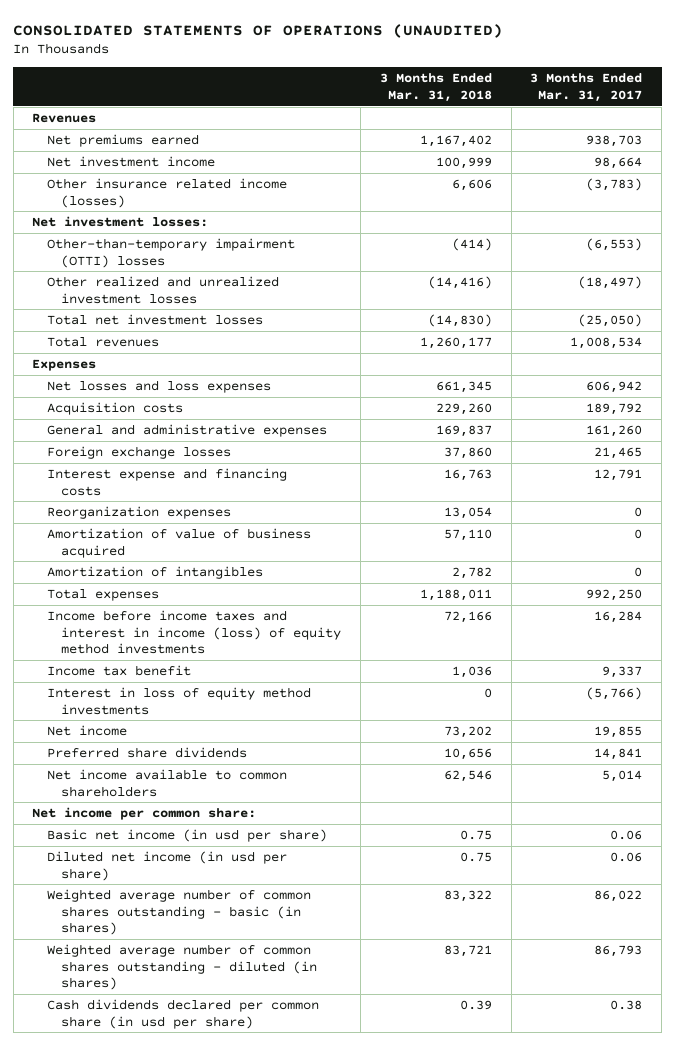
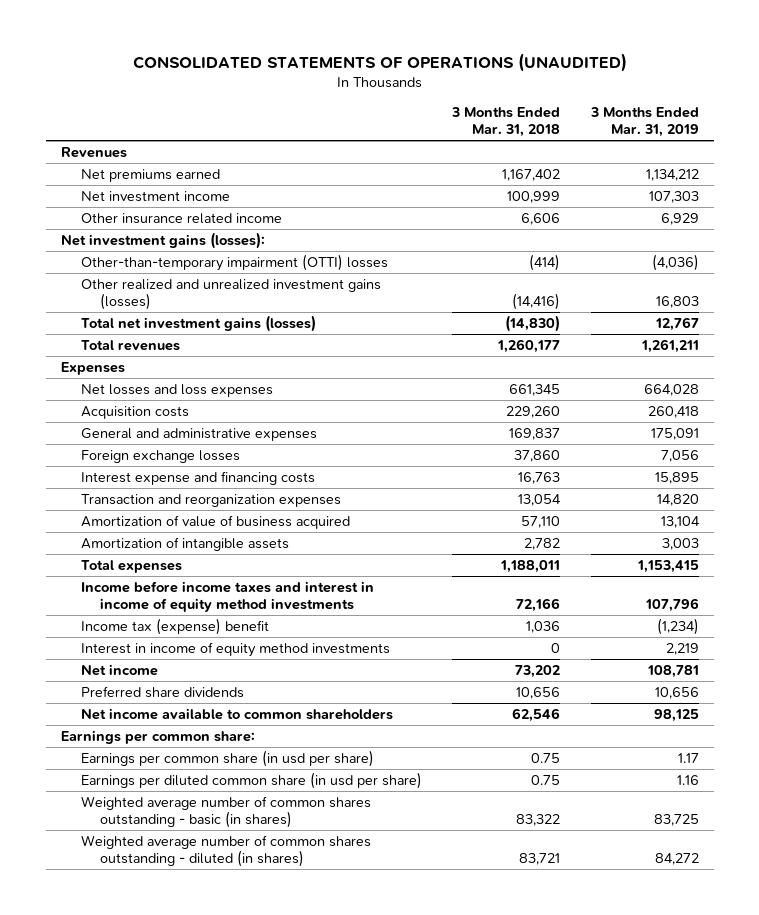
[530,73,643,102] 3 Months Ended Mar. 31, 2017 -> none
none -> [589,107,699,138] 3 Months Ended Mar. 31, 2019
[46,178,287,208] Other insurance related income (losses) -> [80,212,282,224] Other insurance related income
[32,216,209,228] Net investment losses: -> [60,231,265,249] Net investment gains (losses):
[46,276,279,304] Other realized and unrealized investment losses -> [80,278,381,310] Other realized and unrealized investment gains (losses)
[46,314,263,326] Total net investment losses -> [80,314,316,332] Total net investment gains (losses)
[46,506,231,520] Reorganization expenses -> [80,493,341,507] Transaction and reorganization expenses
[46,566,263,580] Amortization of intangibles -> [80,536,289,551] Amortization of intangible assets
[46,610,342,654] Income before income taxes and interest in income (loss) of equity method investments -> [80,580,374,612] Income before income taxes and interest in income of equity method investments
[46,665,191,677] Income tax benefit -> [80,617,269,635] Income tax (expense) benefit
[46,687,311,715] Interest in loss of equity method investments -> [80,641,390,657] Interest in income of equity method investments
[32,807,257,821] Net income per common share: -> [60,729,255,744] Earnings per common share:
[46,829,327,843] Basic net income (in usd per share) -> [80,749,374,767] Earnings per common share (in usd per share)
[46,851,287,881] Diluted net income (in usd per share) -> [80,771,422,789] Earnings per diluted common share (in usd per share)
[46,999,319,1029] Cash dividends declared per common share (in usd per share) -> none

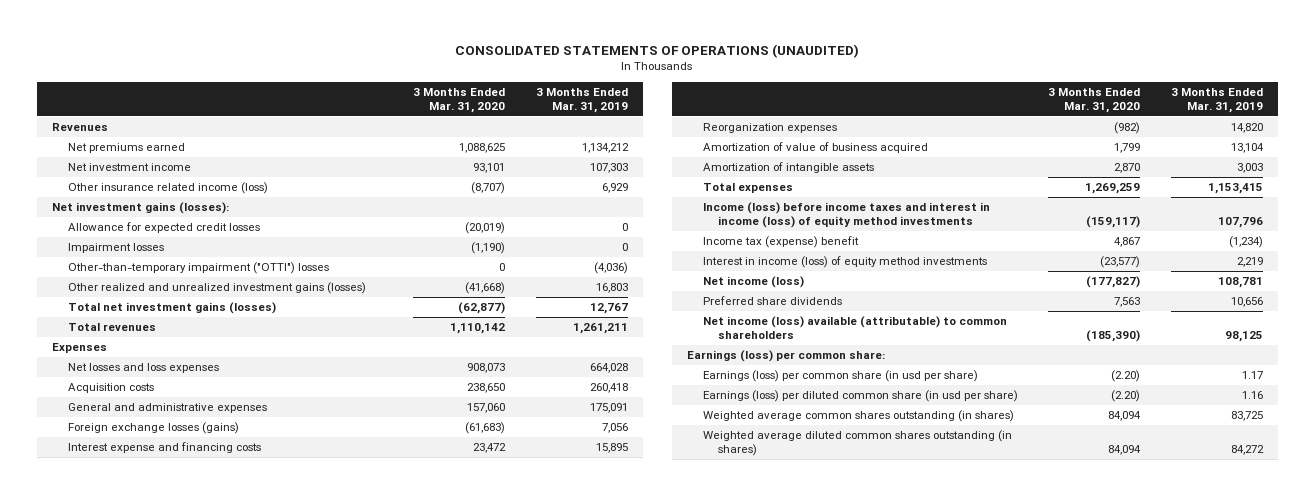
[451,107,561,138] 3 Months Ended Mar. 31, 2018 -> none
none -> [413,87,506,114] 3 Months Ended Mar. 31, 2020
[80,212,282,224] Other insurance related income -> [67,181,268,194] Other insurance related income (loss)
none -> [67,221,260,233] Allowance for expected credit losses
none -> [67,242,164,253] Impairment losses
[80,253,388,271] Other-than-temporary impairment (OTTI) losses -> [67,261,329,274] Other-than-temporary impairment ("OTTI") losses
[80,449,240,463] Foreign exchange losses -> [67,421,239,434] Foreign exchange losses (gains)
[80,493,341,507] Transaction and reorganization expenses -> [702,122,837,133] Reorganization expenses
[80,580,374,612] Income before income taxes and interest in income of equity method investments -> [702,201,990,229] Income (loss) before income taxes and interest in income (loss) of equity method investments
[80,641,390,657] Interest in income of equity method investments -> [702,255,987,268] Interest in income (loss) of equity method investments
[80,663,158,676] Net income -> [702,275,804,288] Net income (loss)
[80,707,393,720] Net income available to common shareholders -> [702,315,1007,340] Net income (loss) available (attributable) to common shareholders
[60,729,255,744] Earnings per common share: -> [686,349,885,362] Earnings (loss) per common share:
[80,749,374,767] Earnings per common share (in usd per share) -> [702,369,978,382] Earnings (loss) per common share (in usd per share)
[80,771,422,789] Earnings per diluted common share (in usd per share) -> [702,389,1018,402] Earnings (loss) per diluted common share (in usd per share)
[80,795,371,828] Weighted average number of common shares outstanding - basic (in shares) -> [702,409,1014,422] Weighted average common shares outstanding (in shares)
[80,834,371,867] Weighted average number of common shares outstanding - diluted (in shares) -> [702,429,1012,457] Weighted average diluted common shares outstanding (in shares)

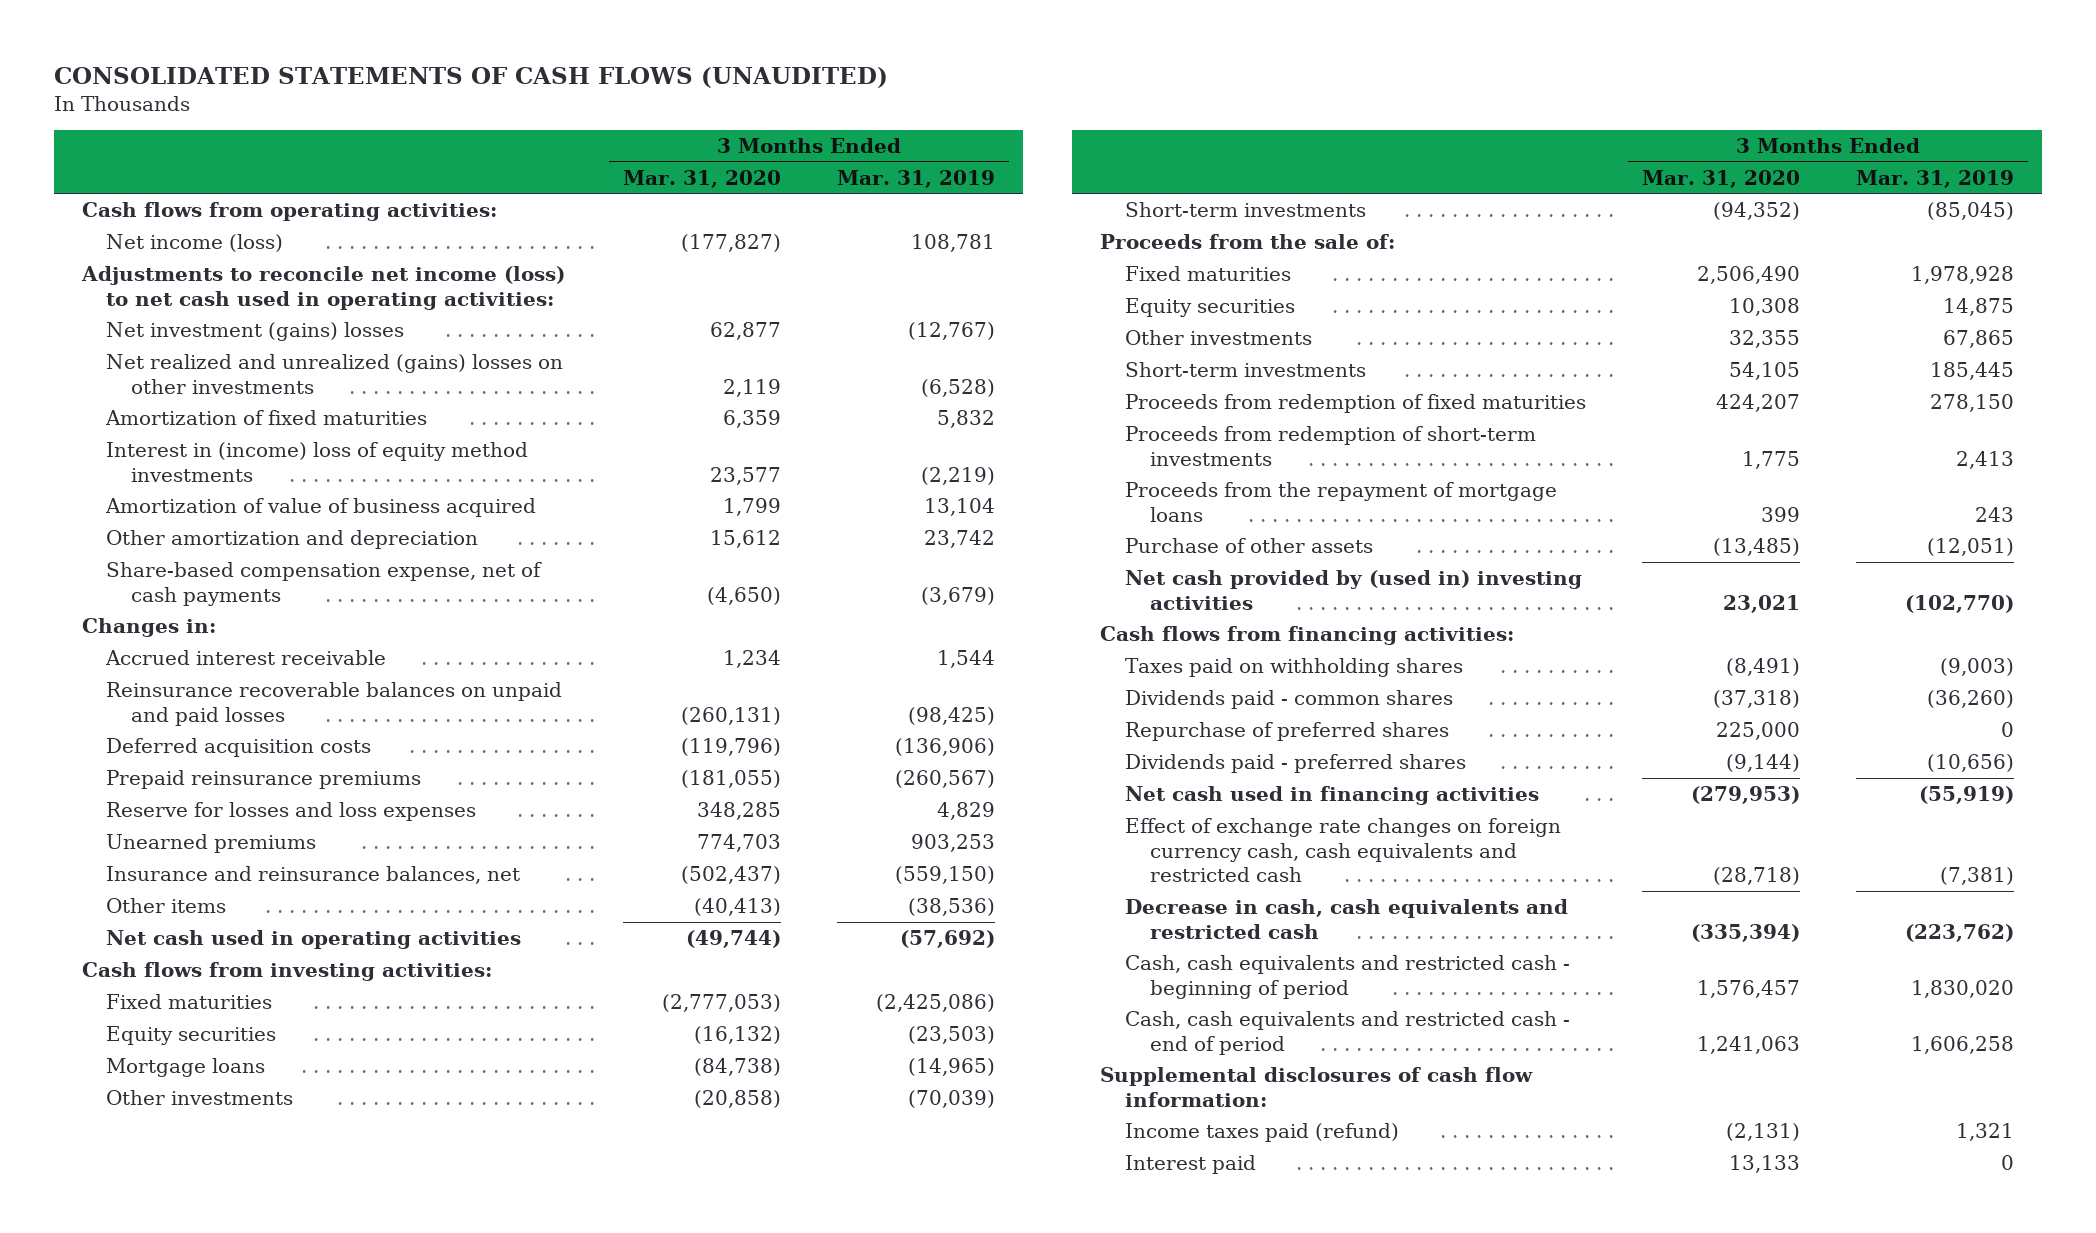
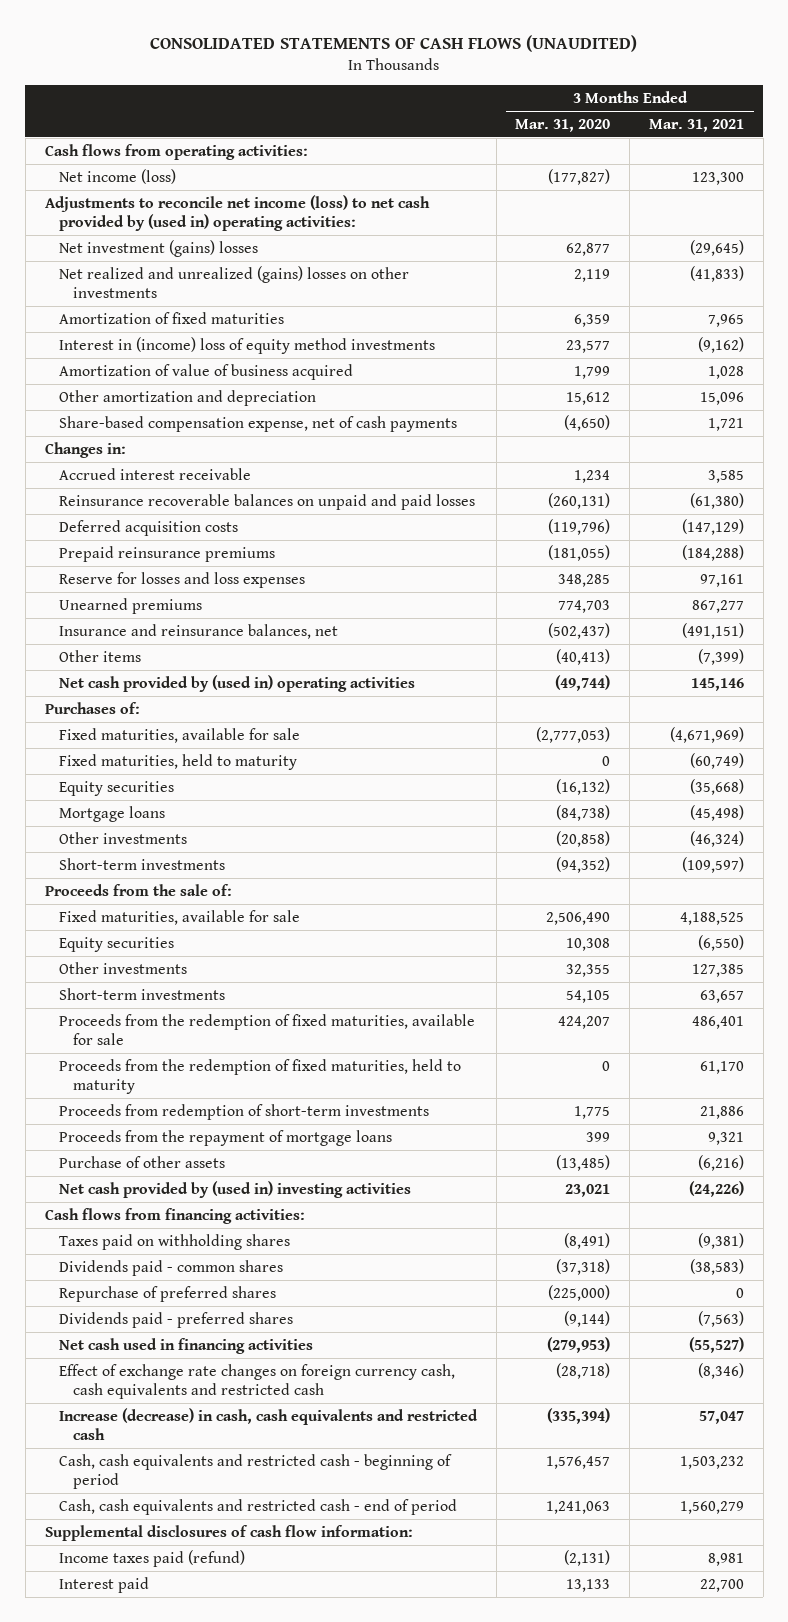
[837,169,996,188] Mar. 31, 2019 -> none
none -> [648,118,744,132] Mar. 31, 2021
[80,265,565,310] Adjustments to reconcile net income (loss) to net cash used in operating activities: -> [44,194,430,231] Adjustments to reconcile net income (loss) to net cash provided by (used in) operating activities:
[81,961,492,981] Cash flows from investing activities: -> none
[106,929,522,949] Net cash used in operating activities -> [58,674,415,692] Net cash provided by (used in) operating activities
none -> [44,701,140,714] Purchases of:
[106,993,273,1009] Fixed maturities -> [58,727,300,743] Fixed maturities, available for sale
none -> [58,753,297,770] Fixed maturities, held to maturity
[1125,265,1292,281] Fixed maturities -> [58,909,300,925] Fixed maturities, available for sale
[1125,393,1587,413] Proceeds from redemption of fixed maturities -> [58,1013,475,1045] Proceeds from the redemption of fixed maturities, available for sale
none -> [58,1058,461,1094] Proceeds from the redemption of fixed maturities, held to maturity
[1716,721,1801,740] 225,000 -> [548,1284,611,1301] (225,000)
[1125,898,1569,939] Decrease in cash, cash equivalents and restricted cash -> [58,1407,478,1440] Increase (decrease) in cash, cash equivalents and restricted cash

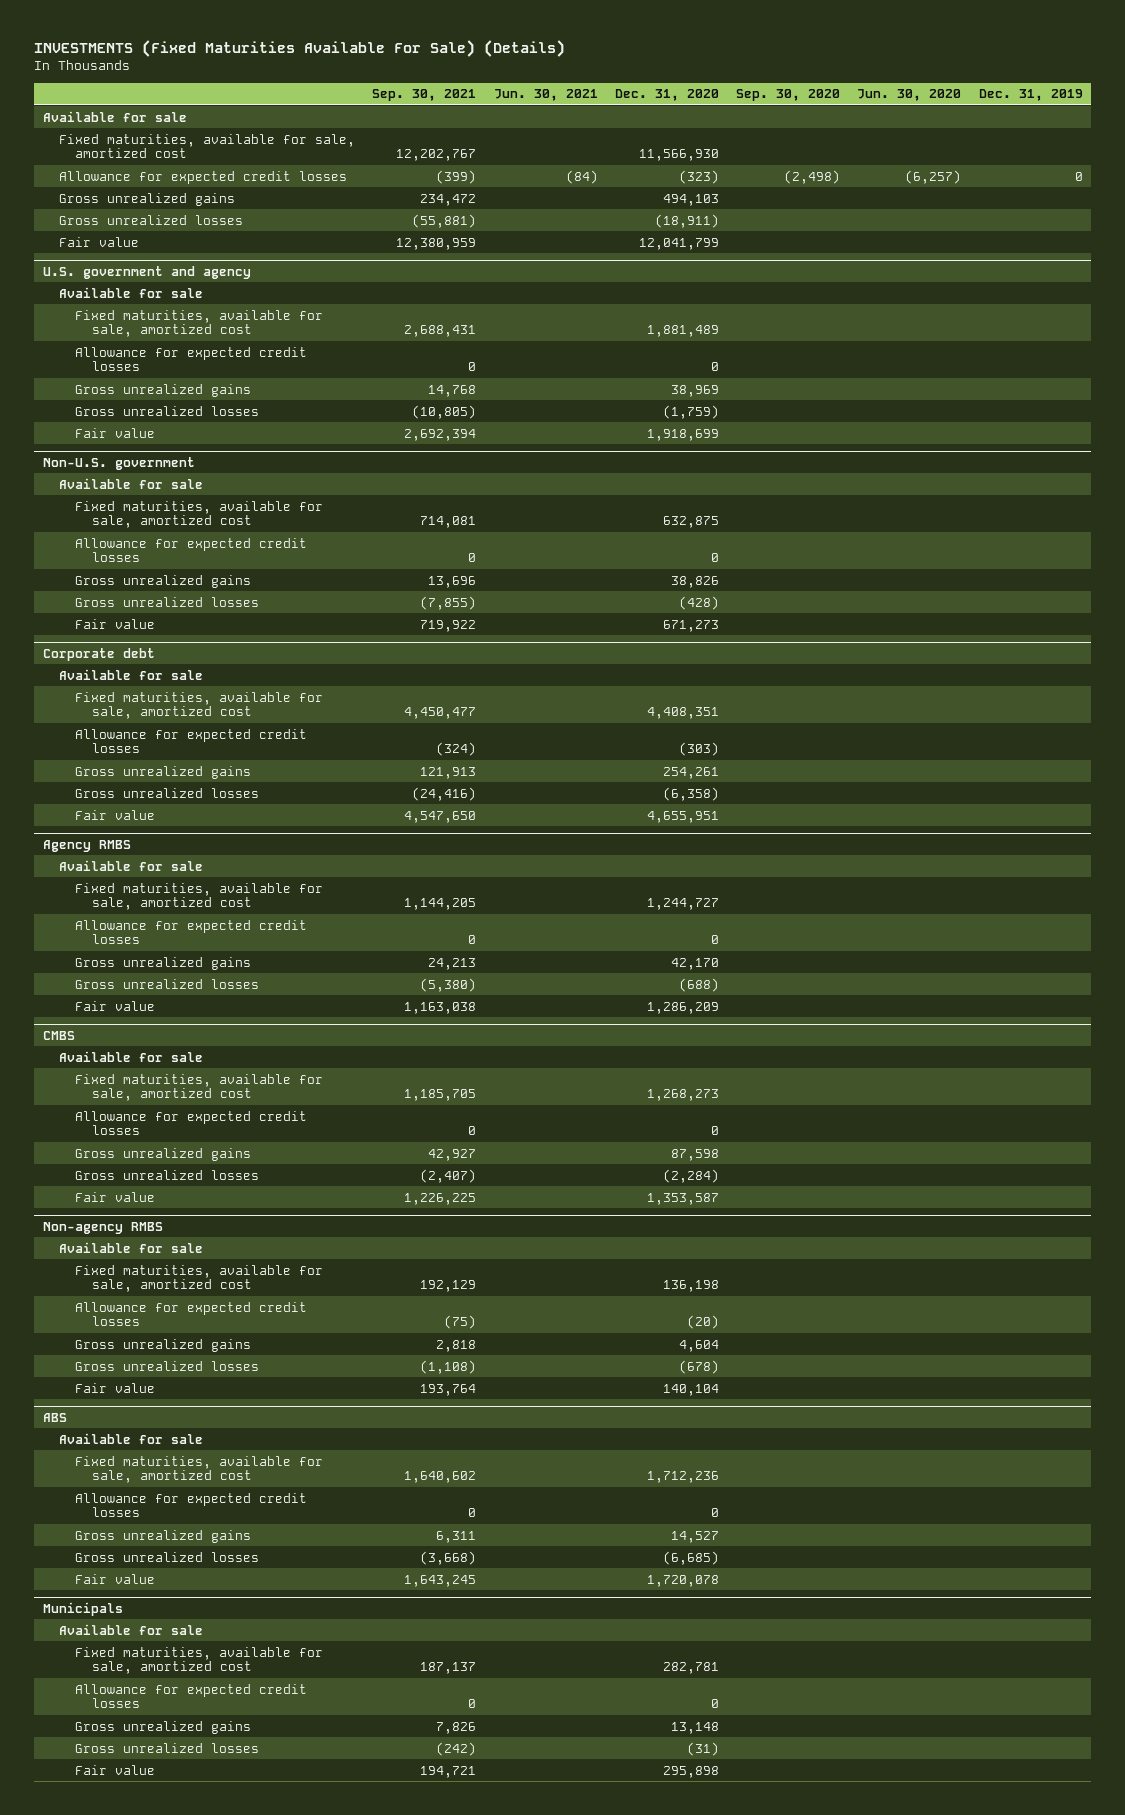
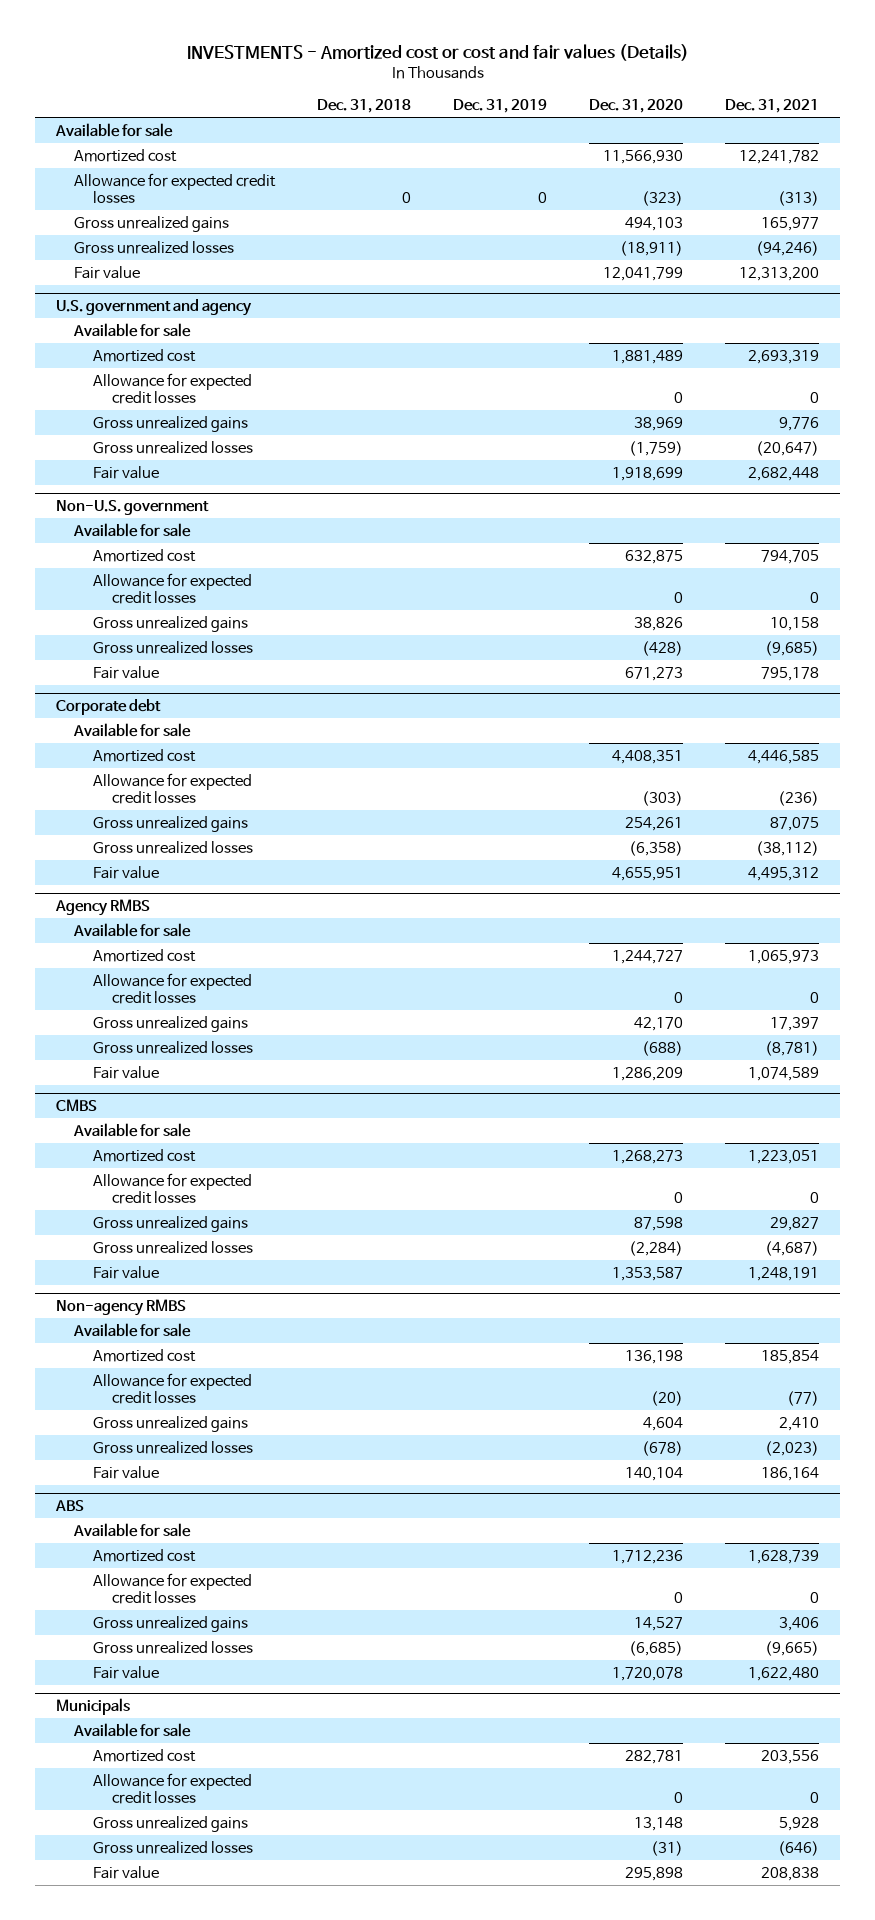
[34,40,566,58] INVESTMENTS (Fixed Maturities Available For Sale) (Details) -> [186,43,689,61] INVESTMENTS - Amortized cost or cost and fair values (Details)
[372,89,477,102] Sep. 30, 2021 -> none
[493,89,598,102] Jun. 30, 2021 -> none
[736,89,841,102] Sep. 30, 2020 -> none
[857,89,962,102] Jun. 30, 2020 -> none
none -> [317,99,412,114] Dec. 31, 2018
none -> [725,99,820,114] Dec. 31, 2021
[58,133,355,158] Fixed maturities, available for sale, amortized cost -> [74,148,178,162] Amortized cost
[75,309,324,337] Fixed maturities, available for sale, amortized cost -> [93,348,197,362] Amortized cost
[75,500,324,528] Fixed maturities, available for sale, amortized cost -> [93,548,197,562] Amortized cost
[75,691,324,719] Fixed maturities, available for sale, amortized cost -> [93,748,197,762] Amortized cost
[75,882,324,910] Fixed maturities, available for sale, amortized cost -> [93,948,197,962] Amortized cost
[75,1073,324,1101] Fixed maturities, available for sale, amortized cost -> [93,1148,197,1162] Amortized cost
[75,1264,324,1292] Fixed maturities, available for sale, amortized cost -> [93,1348,197,1362] Amortized cost
[75,1455,324,1483] Fixed maturities, available for sale, amortized cost -> [93,1548,197,1562] Amortized cost
[75,1646,324,1674] Fixed maturities, available for sale, amortized cost -> [93,1748,197,1762] Amortized cost

